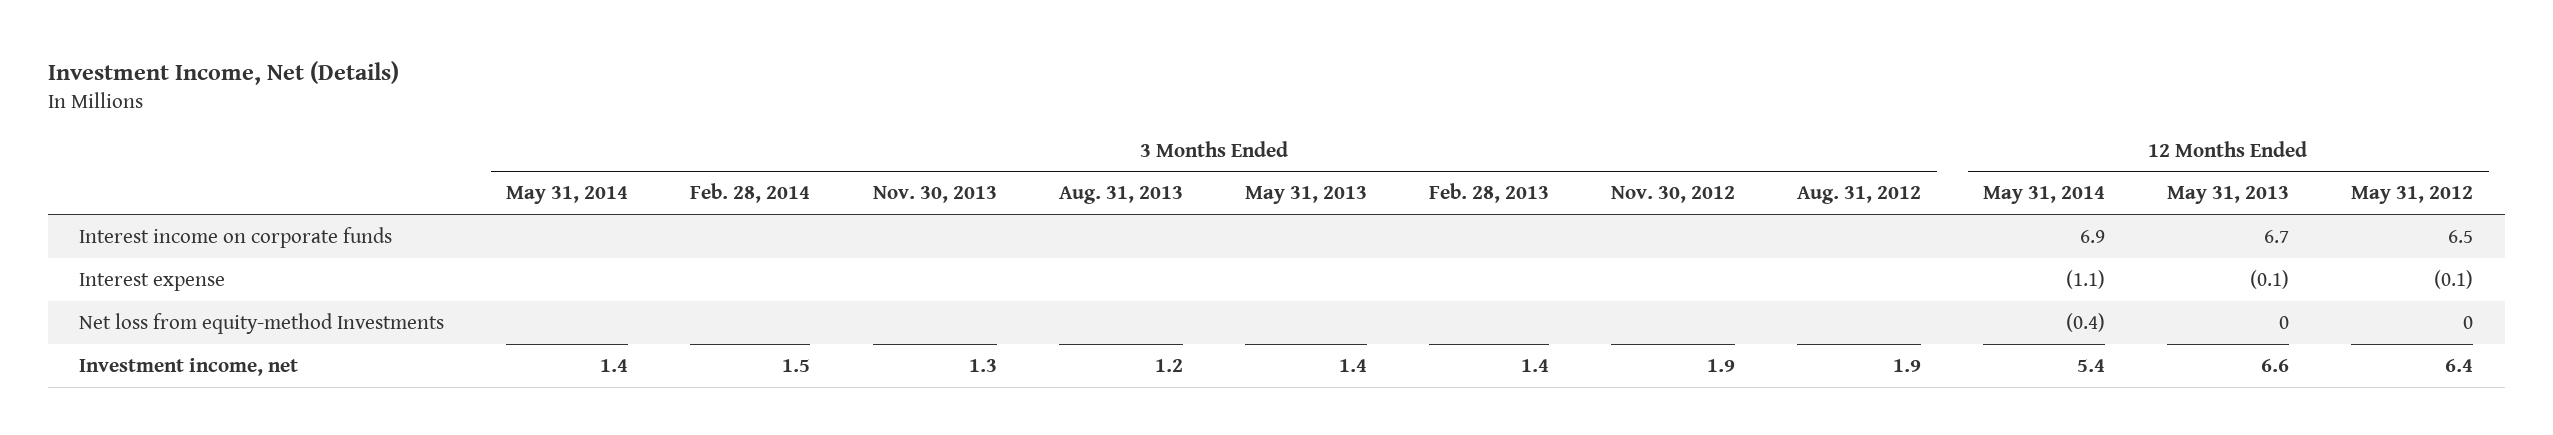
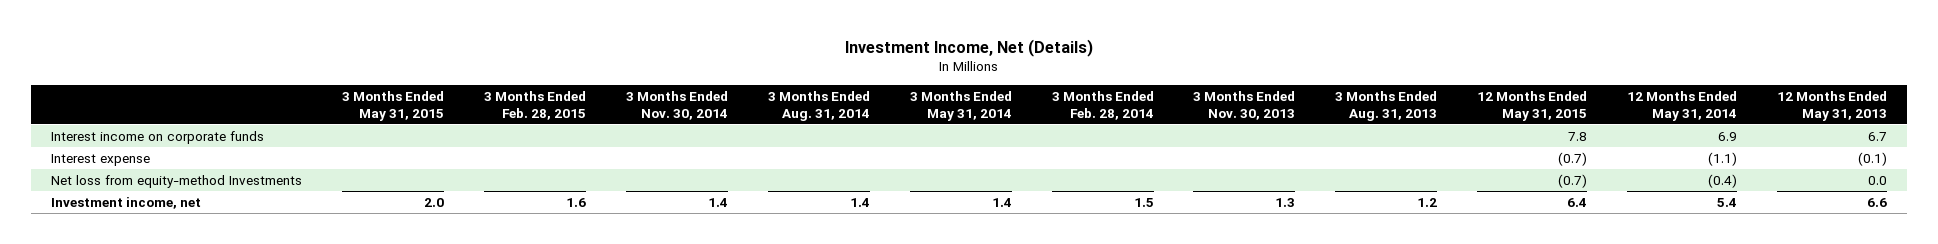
[1244,186,1367,205] May 31, 2013 -> none
[1428,183,1549,204] Feb. 28, 2013 -> none
[1610,186,1735,204] Nov. 30, 2012 -> none
[1797,186,1922,205] Aug. 31, 2012 -> none
[2351,186,2474,205] May 31, 2012 -> none
none -> [342,90,445,121] 3 Months Ended May 31, 2015
none -> [483,90,586,120] 3 Months Ended Feb. 28, 2015
none -> [625,90,728,120] 3 Months Ended Nov. 30, 2014
none -> [767,90,870,121] 3 Months Ended Aug. 31, 2014
none -> [1477,90,1588,121] 12 Months Ended May 31, 2015
[2279,315,2290,329] 0 -> [1867,176,1887,186] 0.0

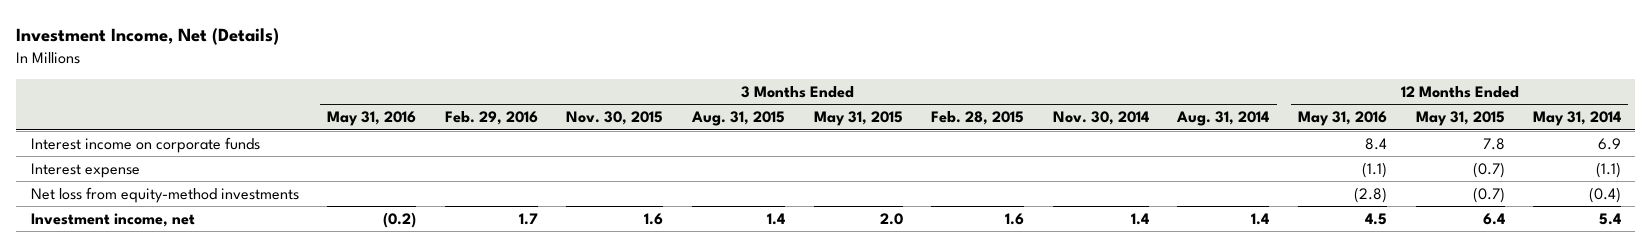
[909,90,1012,121] 3 Months Ended May 31, 2014 -> none
[1051,90,1154,120] 3 Months Ended Feb. 28, 2014 -> none
[1193,90,1296,120] 3 Months Ended Nov. 30, 2013 -> none
[1335,90,1438,121] 3 Months Ended Aug. 31, 2013 -> none
[1776,90,1887,121] 12 Months Ended May 31, 2013 -> none
none -> [327,111,417,127] May 31, 2016
none -> [444,111,538,126] Feb. 29, 2016
none -> [566,111,664,126] Nov. 30, 2015
none -> [691,111,786,127] Aug. 31, 2015
none -> [1297,111,1387,127] May 31, 2016
[51,175,303,189] Net loss from equity-method Investments -> [30,187,299,204] Net loss from equity-method investments

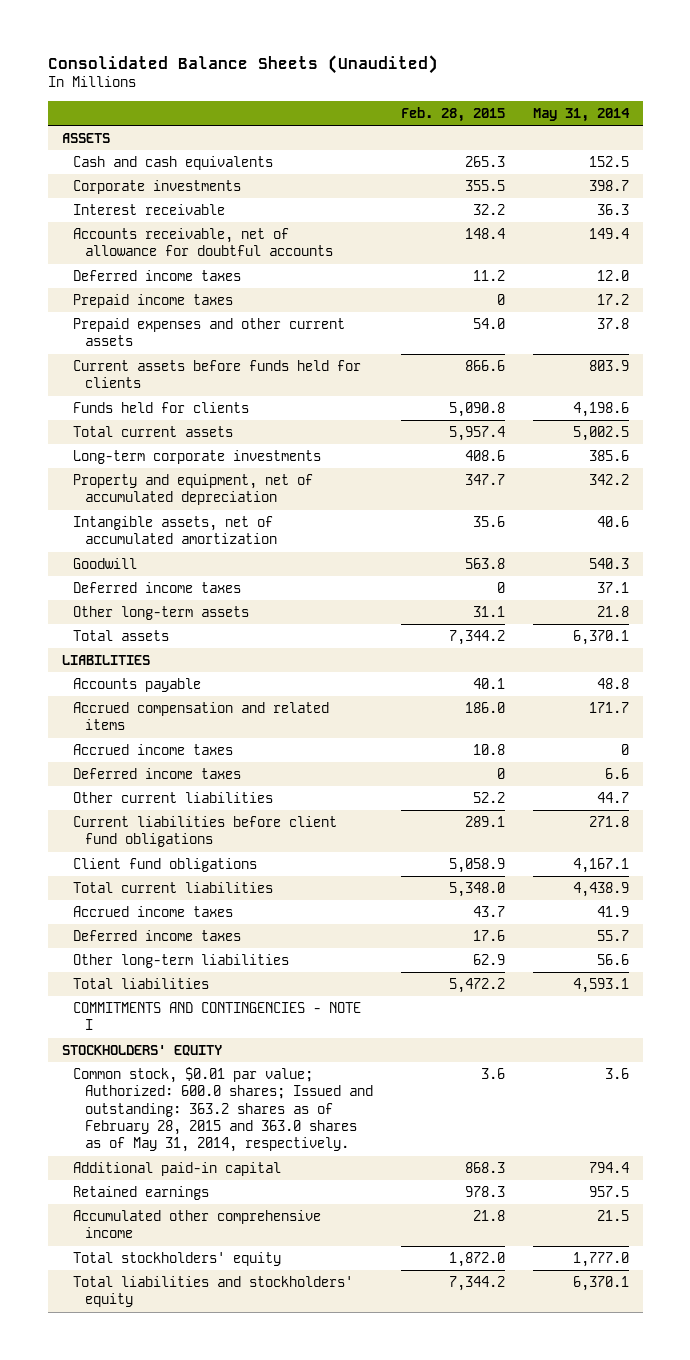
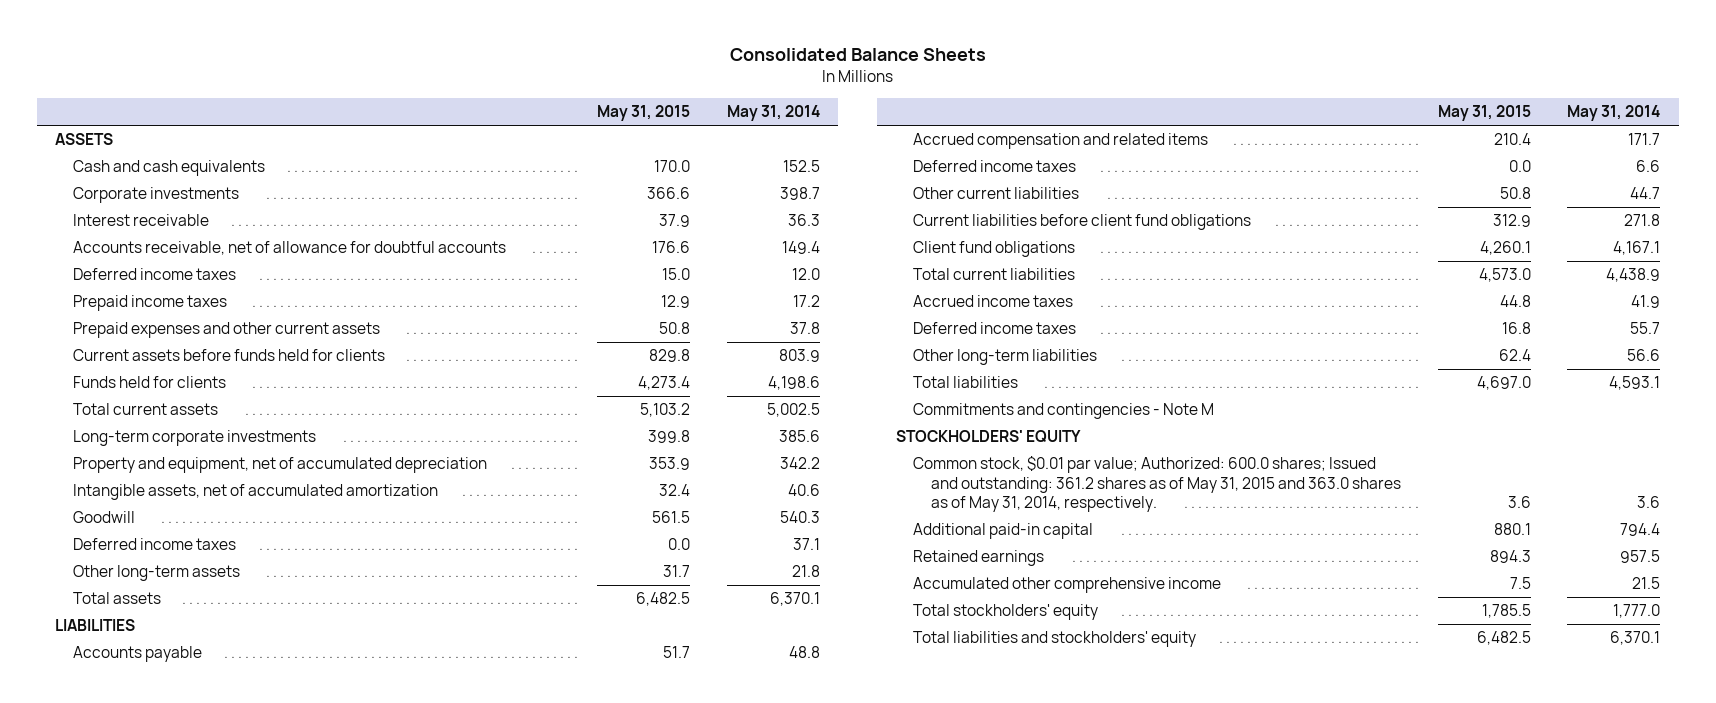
[47,54,438,74] Consolidated Balance Sheets (Unaudited) -> [729,48,986,62] Consolidated Balance Sheets
[400,106,505,122] Feb. 28, 2015 -> none
none -> [596,105,690,122] May 31, 2015
[73,743,234,755] Accrued income taxes -> none
[73,1001,362,1031] COMMITMENTS AND CONTINGENCIES - NOTE I -> [913,403,1215,420] Commitments and contingencies - Note M
[73,1066,373,1153] Common stock, $0.01 par value; Authorized: 600.0 shares; Issued and outstanding: 363.2 shares as of February 28, 2015 and 363.0 shares as of May 31, 2014, respectively. -> [913,456,1401,512] Common stock, $0.01 par value; Authorized: 600.0 shares; Issued and outstanding: 361.2 shares as of May 31, 2015 and 363.0 shares as of May 31, 2014, respectively.

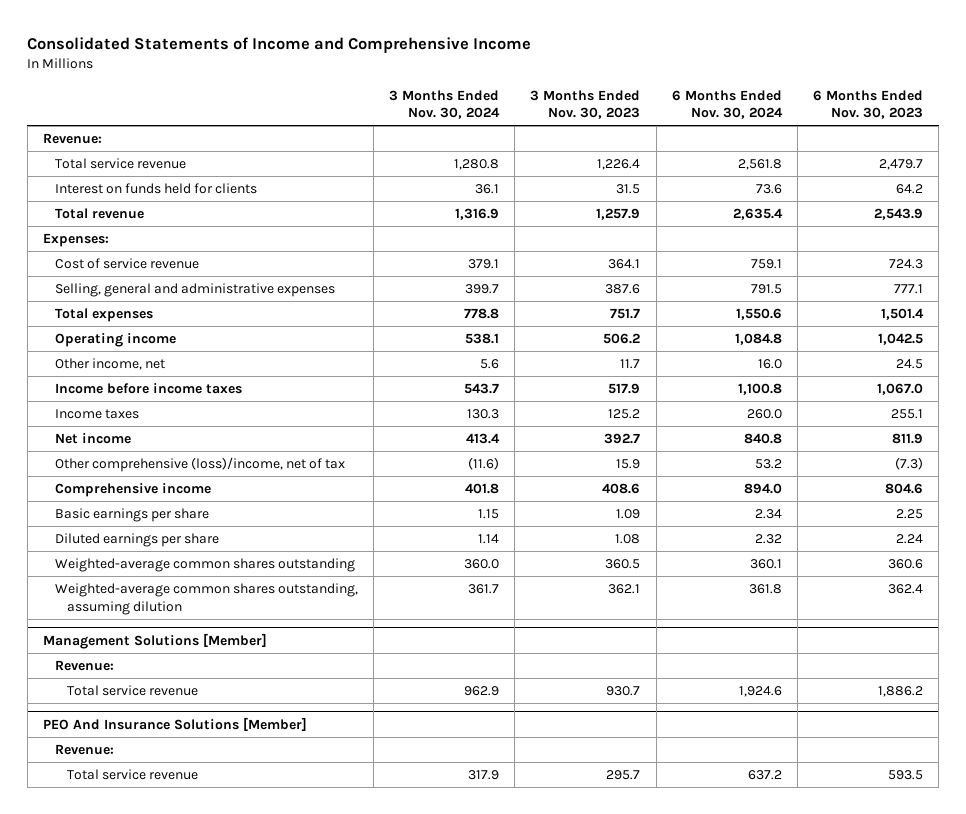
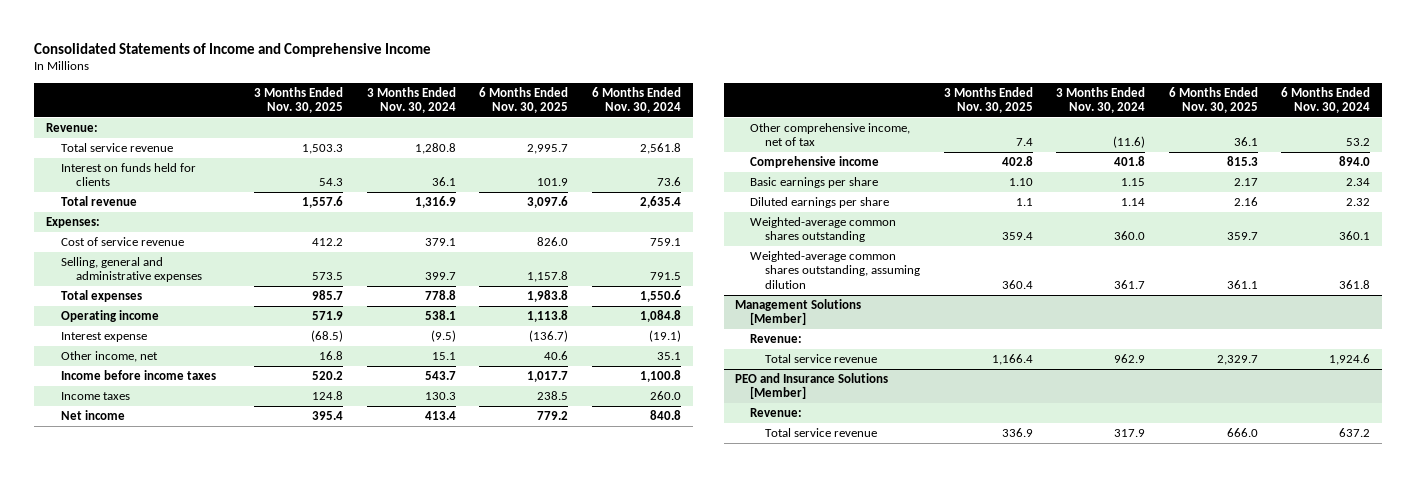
[530,89,641,120] 3 Months Ended Nov. 30, 2023 -> none
[812,89,923,120] 6 Months Ended Nov. 30, 2023 -> none
none -> [254,86,344,114] 3 Months Ended Nov. 30, 2025
none -> [479,86,569,114] 6 Months Ended Nov. 30, 2025
none -> [60,331,147,342] Interest expense
[480,359,500,370] 5.6 -> [431,351,456,360] 15.1
[757,359,782,370] 16.0 -> [656,351,681,360] 35.1
[54,457,345,473] Other comprehensive (loss)/income, net of tax -> [750,122,911,147] Other comprehensive income, net of tax
[42,716,307,731] PEO And Insurance Solutions [Member] -> [735,372,889,400] PEO and Insurance Solutions [Member]

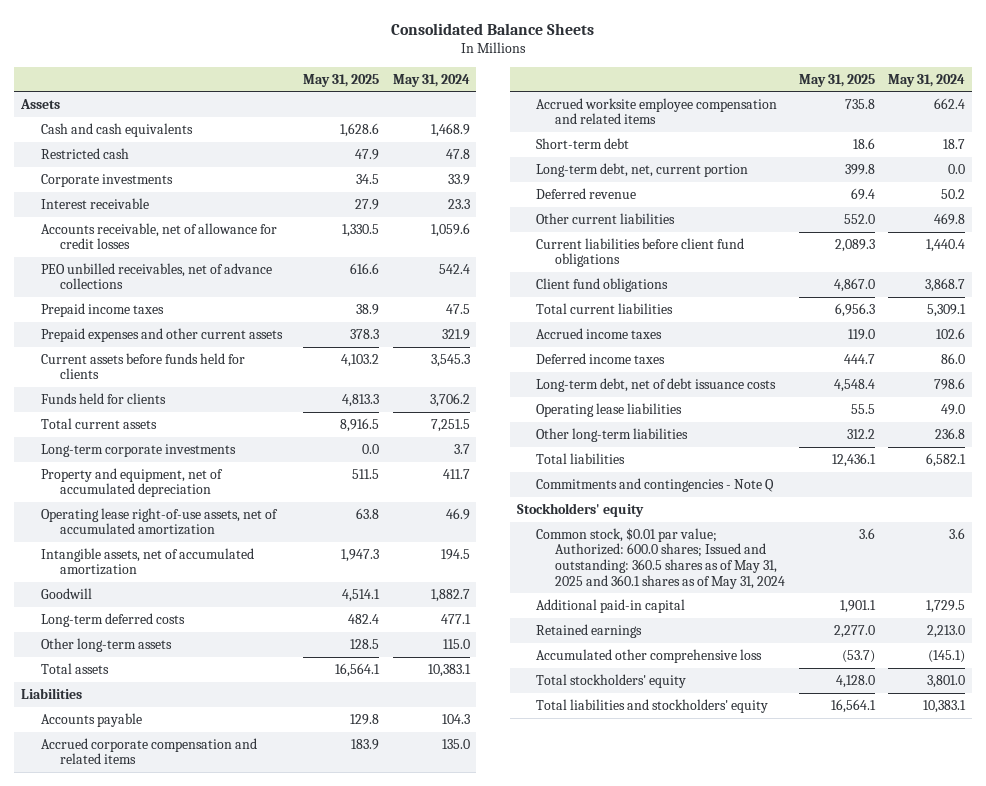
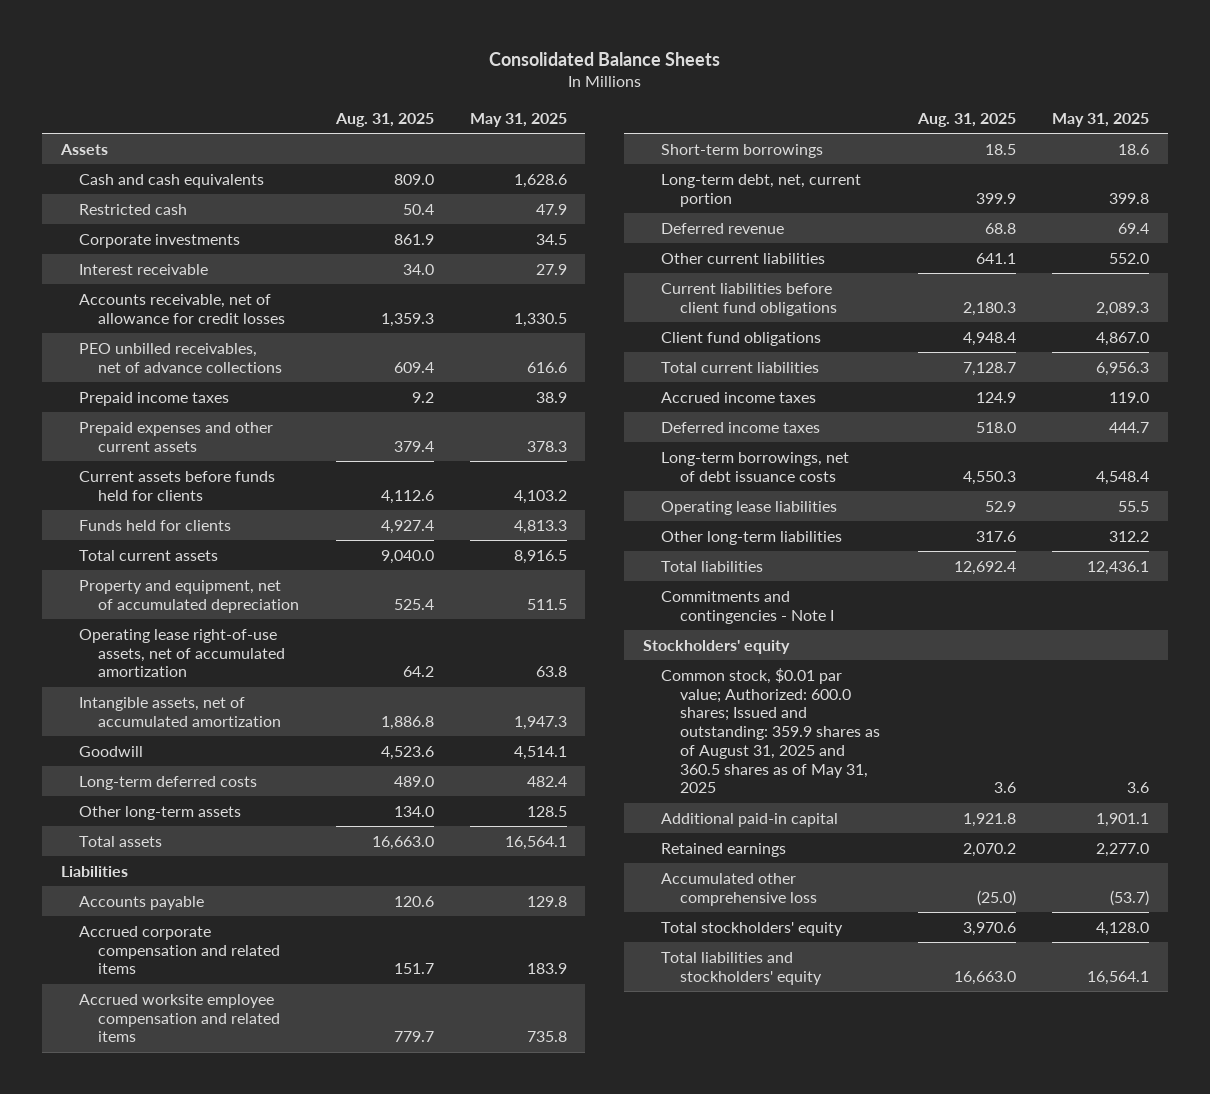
[392,73,470,87] May 31, 2024 -> none
none -> [334,112,434,127] Aug. 31, 2025
[40,443,236,457] Long-term corporate investments -> none
[535,137,629,149] Short-term debt -> [661,143,824,158] Short-term borrowings
[535,377,776,392] Long-term debt, net of debt issuance costs -> [661,451,850,482] Long-term borrowings, net of debt issuance costs
[535,477,774,492] Commitments and contingencies - Note Q -> [661,590,835,624] Commitments and contingencies - Note I
[535,527,786,589] Common stock, $0.01 par value; Authorized: 600.0 shares; Issued and outstanding: 360.5 shares as of May 31, 2025 and 360.1 shares as of May 31, 2024 -> [661,667,881,794] Common stock, $0.01 par value; Authorized: 600.0 shares; Issued and outstanding: 359.9 shares as of August 31, 2025 and 360.5 shares as of May 31, 2025

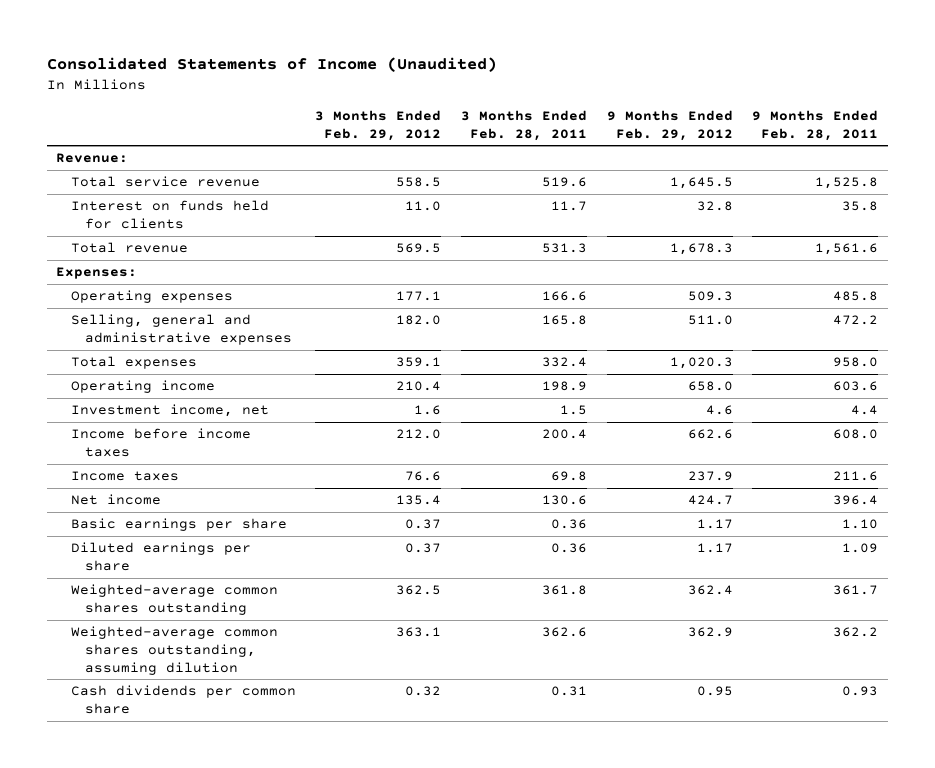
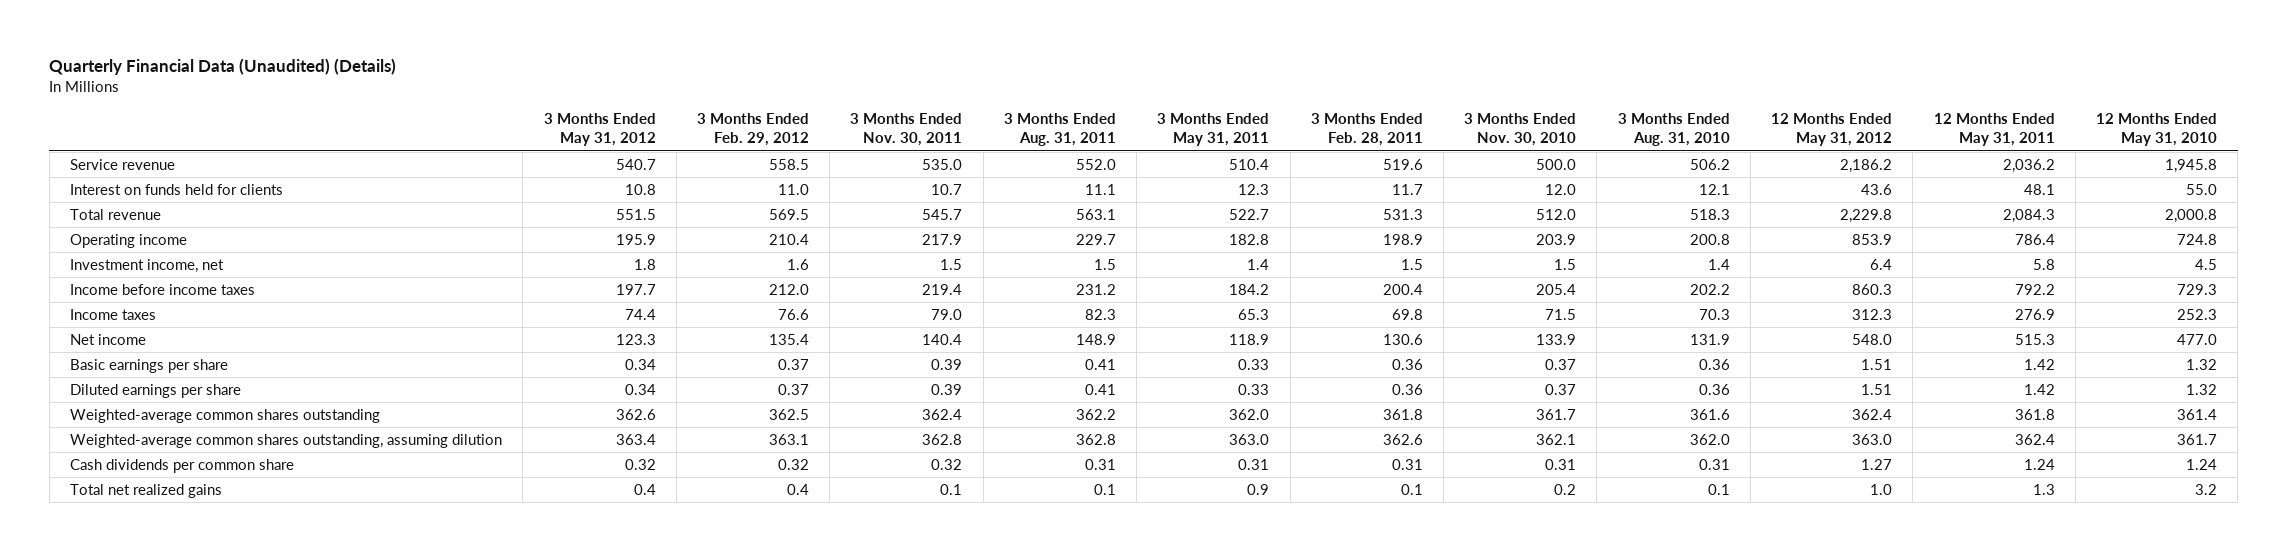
[46,57,497,73] Consolidated Statements of Income (Unaudited) -> [49,58,397,76] Quarterly Financial Data (Unaudited) (Details)
[606,110,733,141] 9 Months Ended Feb. 29, 2012 -> none
[752,110,879,141] 9 Months Ended Feb. 28, 2011 -> none
none -> [543,113,656,147] 3 Months Ended May 31, 2012
none -> [850,113,963,147] 3 Months Ended Nov. 30, 2011
none -> [1003,113,1116,147] 3 Months Ended Aug. 31, 2011
none -> [1157,113,1270,147] 3 Months Ended May 31, 2011
none -> [1464,113,1577,147] 3 Months Ended Nov. 30, 2010
none -> [1617,113,1730,147] 3 Months Ended Aug. 31, 2010
none -> [1771,113,1893,147] 12 Months Ended May 31, 2012
none -> [1933,113,2055,147] 12 Months Ended May 31, 2011
none -> [2095,113,2217,147] 12 Months Ended May 31, 2010
[56,153,129,164] Revenue: -> none
[70,176,260,188] Total service revenue -> [70,158,176,170] Service revenue
[56,267,138,280] Expenses: -> none
[70,290,233,304] Operating expenses -> none
[70,314,292,345] Selling, general and administrative expenses -> none
[70,356,197,370] Total expenses -> none
none -> [70,483,223,498] Total net realized gains

